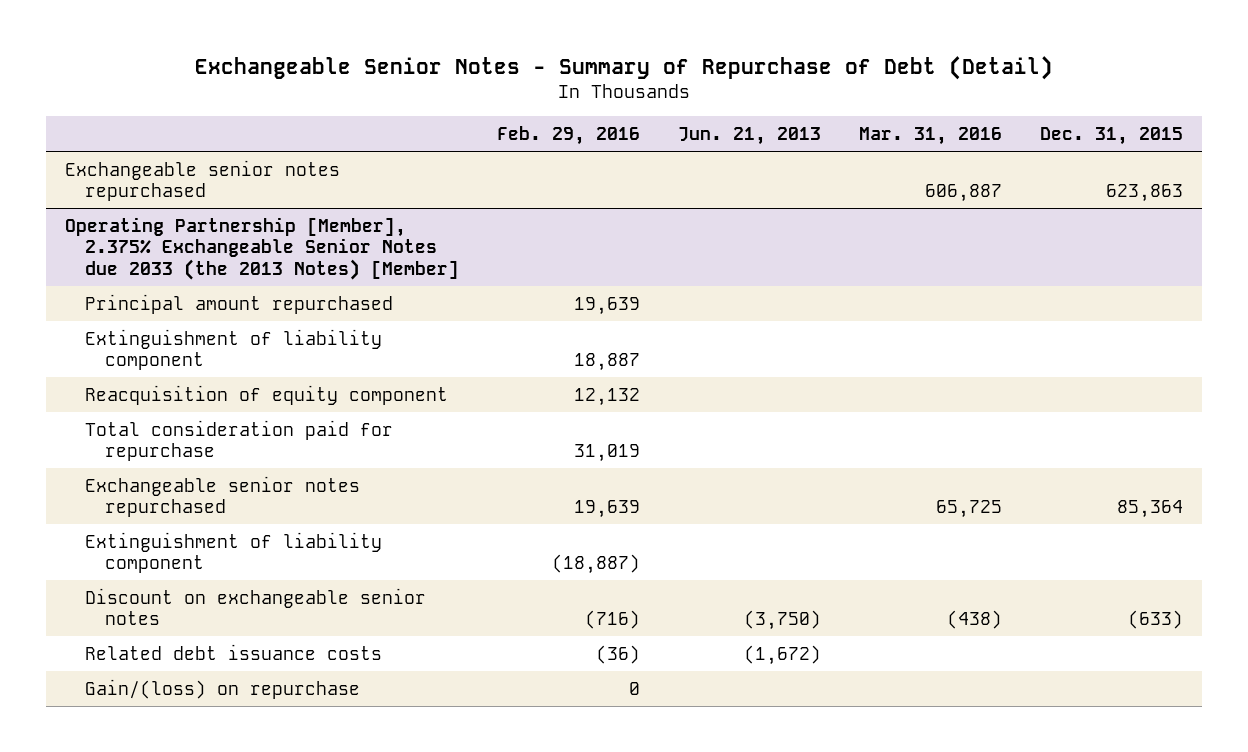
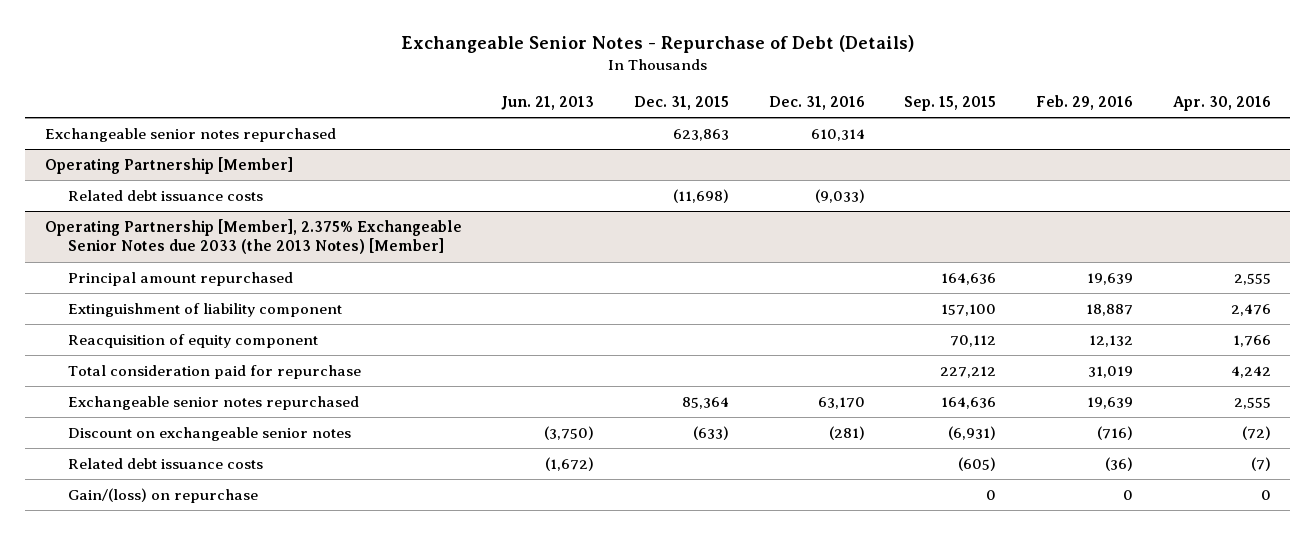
[195,56,1054,81] Exchangeable Senior Notes - Summary of Repurchase of Debt (Detail) -> [400,35,914,54] Exchangeable Senior Notes - Repurchase of Debt (Details)
[859,127,1003,146] Mar. 31, 2016 -> none
none -> [768,95,865,110] Dec. 31, 2016
none -> [904,95,997,111] Sep. 15, 2015
none -> [1172,95,1271,111] Apr. 30, 2016
none -> [44,156,293,174] Operating Partnership [Member]
none -> [68,189,264,201] Related debt issuance costs
[85,531,383,574] Extinguishment of liability component -> none

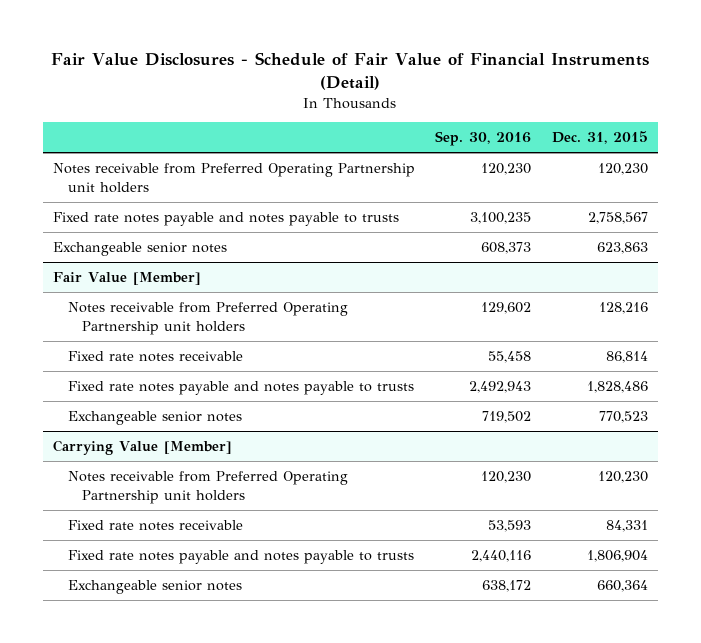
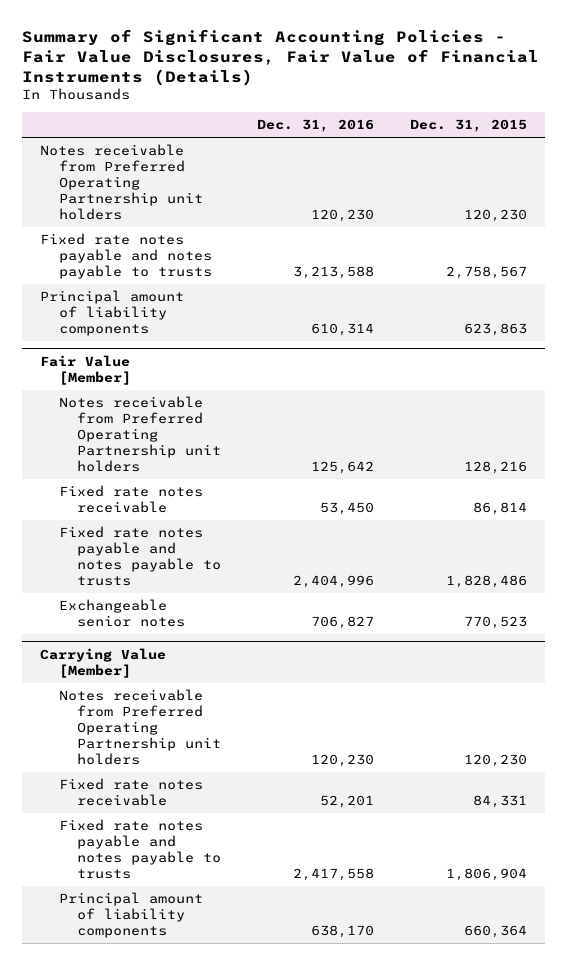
[51,52,650,91] Fair Value Disclosures - Schedule of Fair Value of Financial Instruments (Detail) -> [21,28,539,86] Summary of Significant Accounting Policies - Fair Value Disclosures, Fair Value of Financial Instruments (Details)
[435,131,532,147] Sep. 30, 2016 -> none
none -> [257,119,375,133] Dec. 31, 2016
[52,242,227,257] Exchangeable senior notes -> [39,290,184,336] Principal amount of liability components
[67,580,242,595] Exchangeable senior notes -> [58,892,203,938] Principal amount of liability components

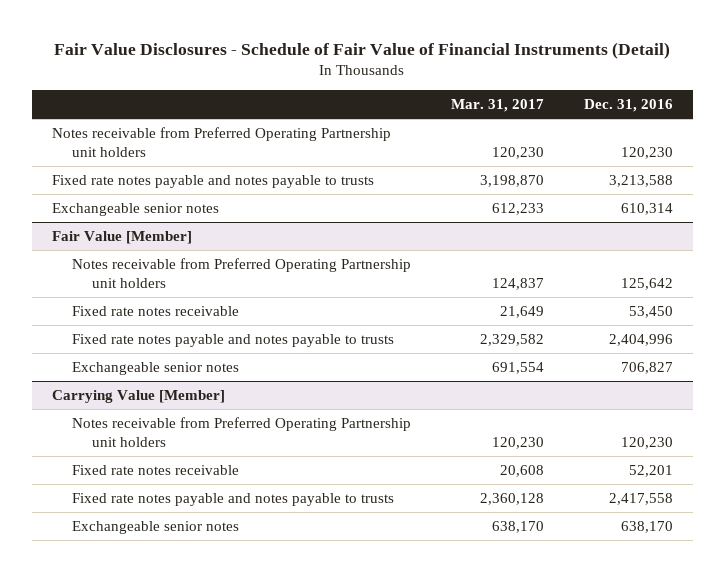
[21,28,539,86] Summary of Significant Accounting Policies - Fair Value Disclosures, Fair Value of Financial Instruments (Details) -> [54,41,671,59] Fair Value Disclosures - Schedule of Fair Value of Financial Instruments (Detail)
[409,119,527,133] Dec. 31, 2015 -> none
none -> [450,99,544,113] Mar. 31, 2017
[39,290,184,336] Principal amount of liability components -> [51,202,219,216] Exchangeable senior notes
[58,892,203,938] Principal amount of liability components -> [71,520,239,534] Exchangeable senior notes

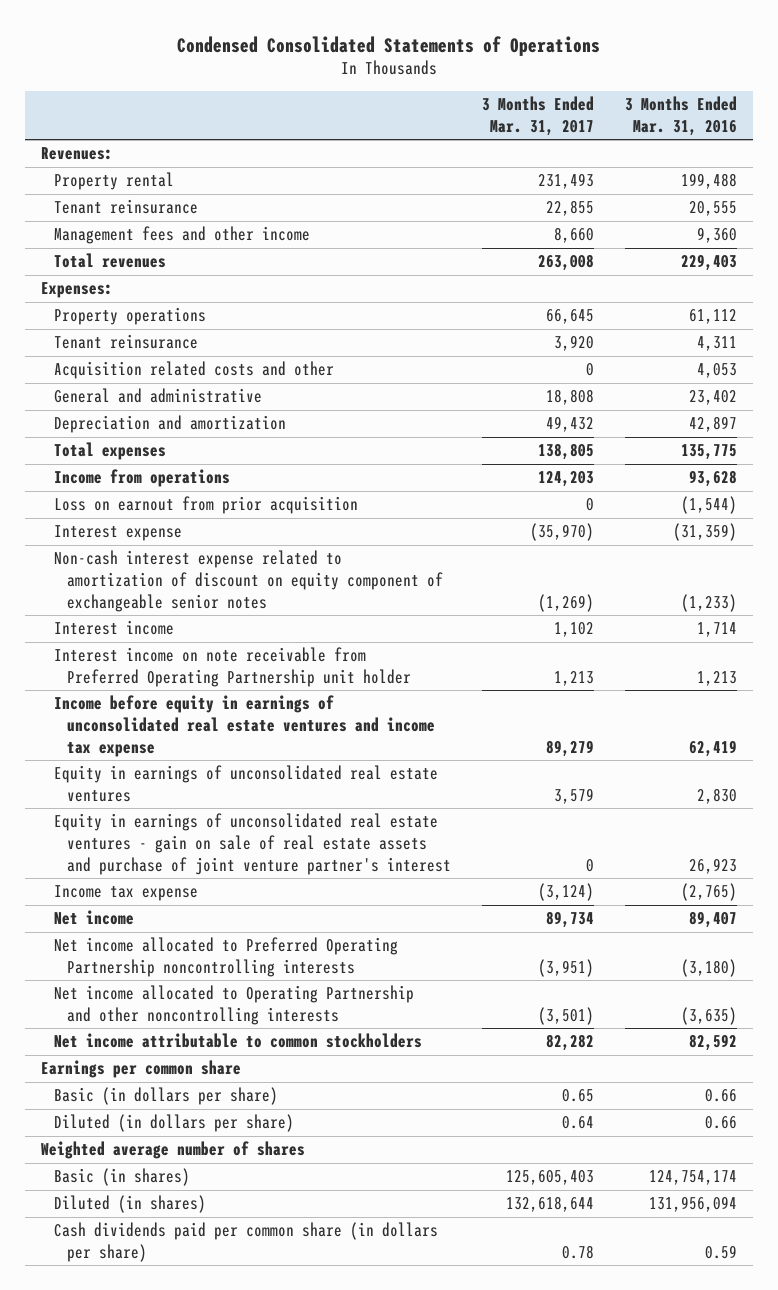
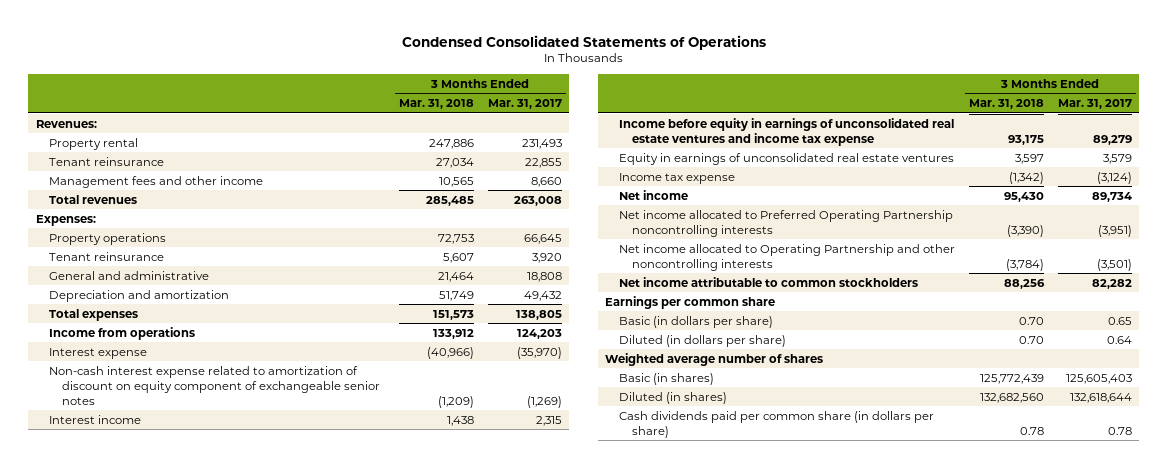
[625,96,738,137] 3 Months Ended Mar. 31, 2016 -> none
none -> [398,99,474,110] Mar. 31, 2018
[54,361,335,380] Acquisition related costs and other -> none
[54,496,359,515] Loss on earnout from prior acquisition -> none
[54,647,412,687] Interest income on note receivable from Preferred Operating Partnership unit holder -> none
[554,622,595,638] 1,102 -> [535,415,562,426] 2,315
[54,813,452,875] Equity in earnings of unconsolidated real estate ventures - gain on sale of real estate assets and purchase of joint venture partner's interest -> none

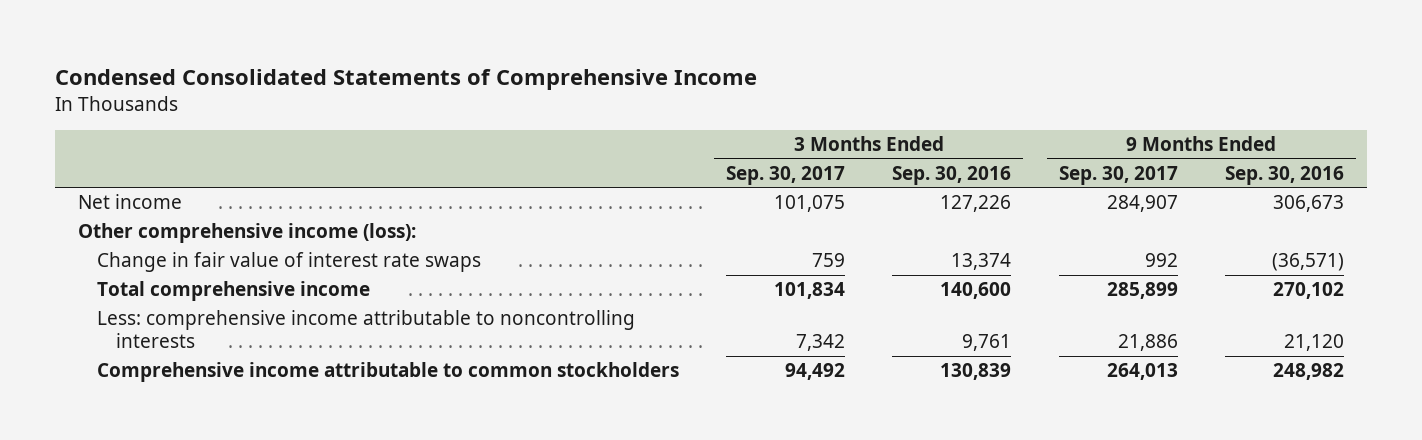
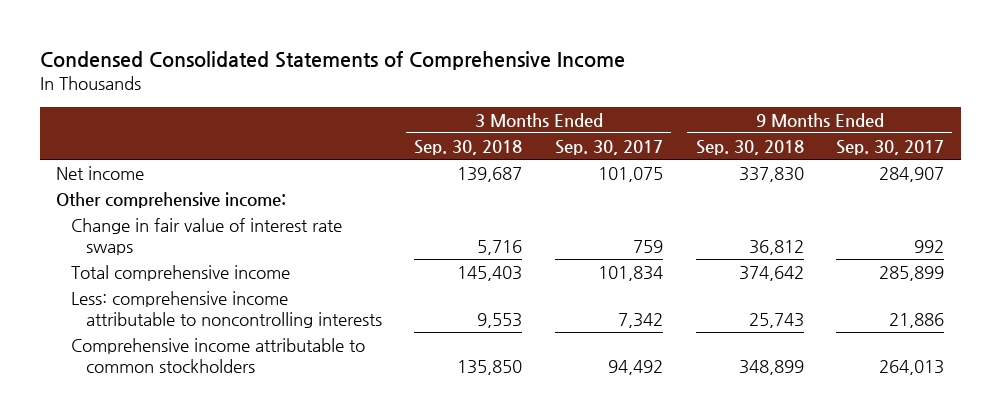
[892,165,1012,185] Sep. 30, 2016 -> none
[1224,165,1344,185] Sep. 30, 2016 -> none
none -> [414,140,523,156] Sep. 30, 2018
none -> [695,140,804,156] Sep. 30, 2018
[78,223,417,244] Other comprehensive income (loss): -> [55,192,286,209] Other comprehensive income:

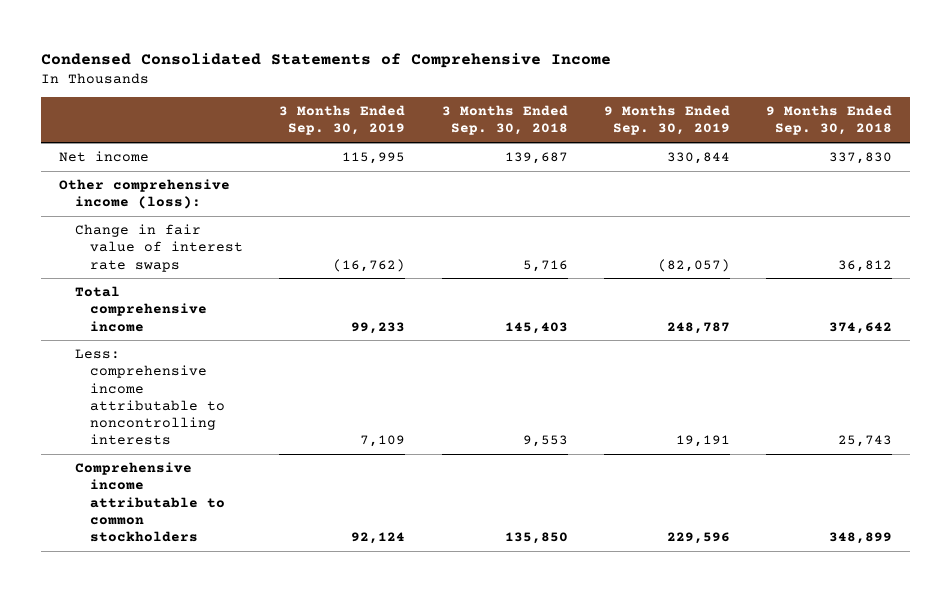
[554,140,663,156] Sep. 30, 2017 -> none
[836,140,945,156] Sep. 30, 2017 -> none
none -> [279,105,406,136] 3 Months Ended Sep. 30, 2019
none -> [603,105,730,136] 9 Months Ended Sep. 30, 2019
[55,192,286,209] Other comprehensive income: -> [59,179,231,210] Other comprehensive income (loss):

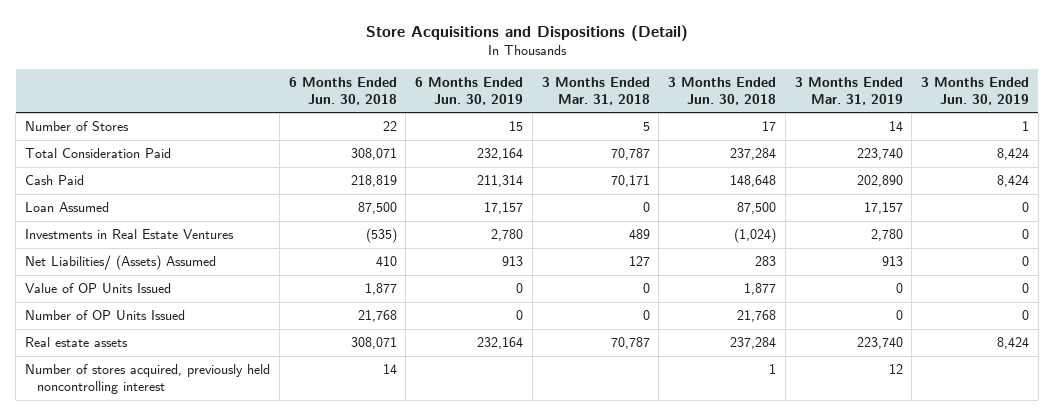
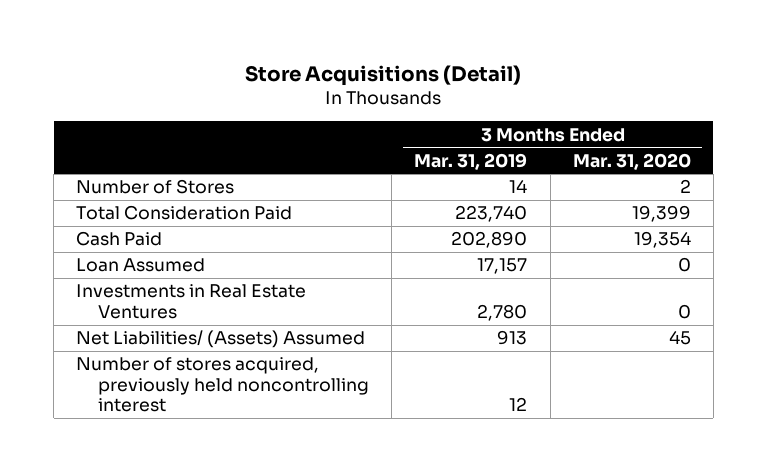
[366,24,689,41] Store Acquisitions and Dispositions (Detail) -> [245,64,522,86] Store Acquisitions (Detail)
[288,76,397,105] 6 Months Ended Jun. 30, 2018 -> none
[415,76,524,105] 6 Months Ended Jun. 30, 2019 -> none
[541,76,650,105] 3 Months Ended Mar. 31, 2018 -> none
[668,76,777,105] 3 Months Ended Jun. 30, 2018 -> none
[921,76,1030,105] 3 Months Ended Jun. 30, 2019 -> none
none -> [572,152,691,170] Mar. 31, 2020
[25,283,172,294] Value of OP Units Issued -> none
[25,310,186,321] Number of OP Units Issued -> none
[25,337,129,348] Real estate assets -> none

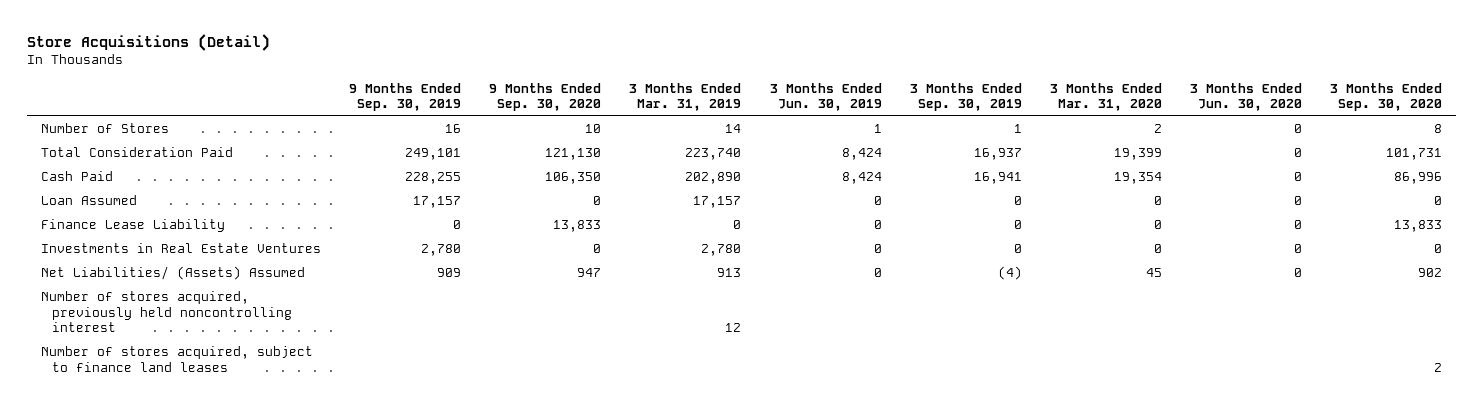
none -> [349,82,462,112] 9 Months Ended Sep. 30, 2019
none -> [489,82,602,112] 9 Months Ended Sep. 30, 2020
none -> [769,82,882,112] 3 Months Ended Jun. 30, 2019
none -> [909,82,1022,112] 3 Months Ended Sep. 30, 2019
none -> [1189,82,1302,112] 3 Months Ended Jun. 30, 2020
none -> [1329,82,1442,112] 3 Months Ended Sep. 30, 2020
none -> [41,219,226,233] Finance Lease Liability
none -> [41,346,314,372] Number of stores acquired, subject to finance land leases

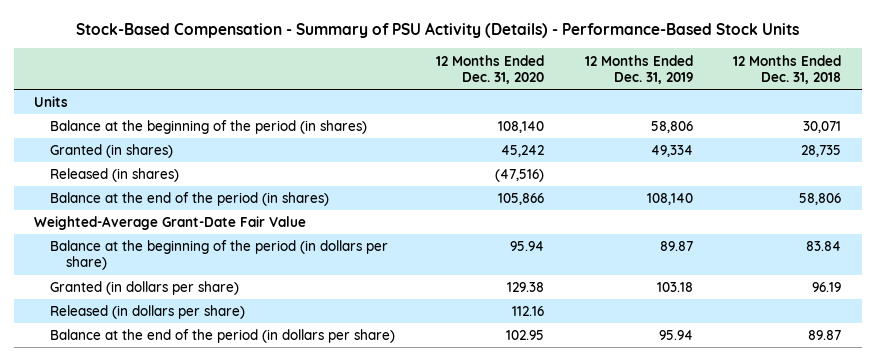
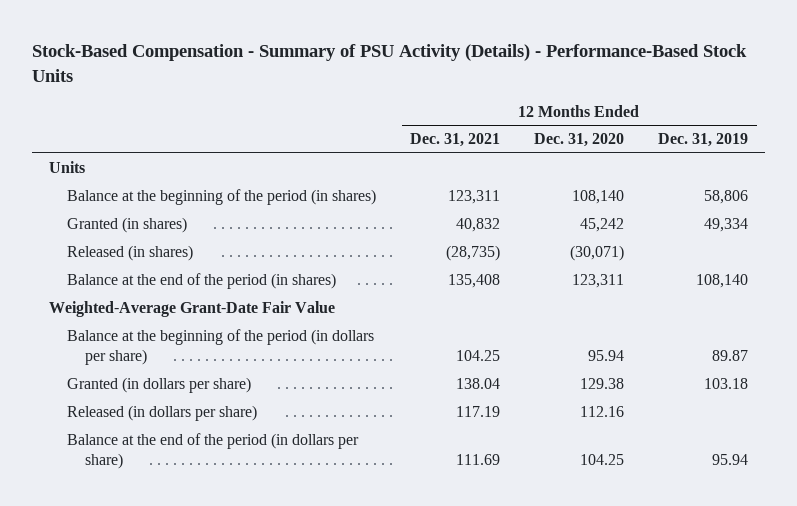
[733,54,842,84] 12 Months Ended Dec. 31, 2018 -> none
none -> [410,133,501,148] Dec. 31, 2021
[494,169,544,183] (47,516) -> [570,244,625,261] (30,071)
[497,193,544,206] 105,866 -> [572,273,625,288] 123,311
[505,330,544,341] 102.95 -> [580,454,625,466] 104.25

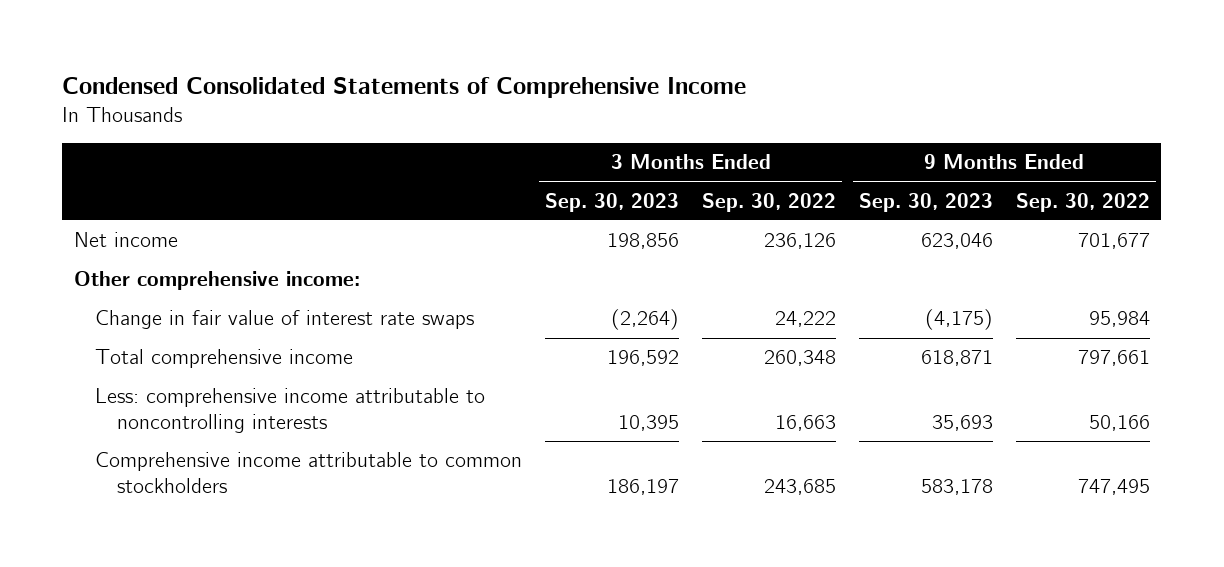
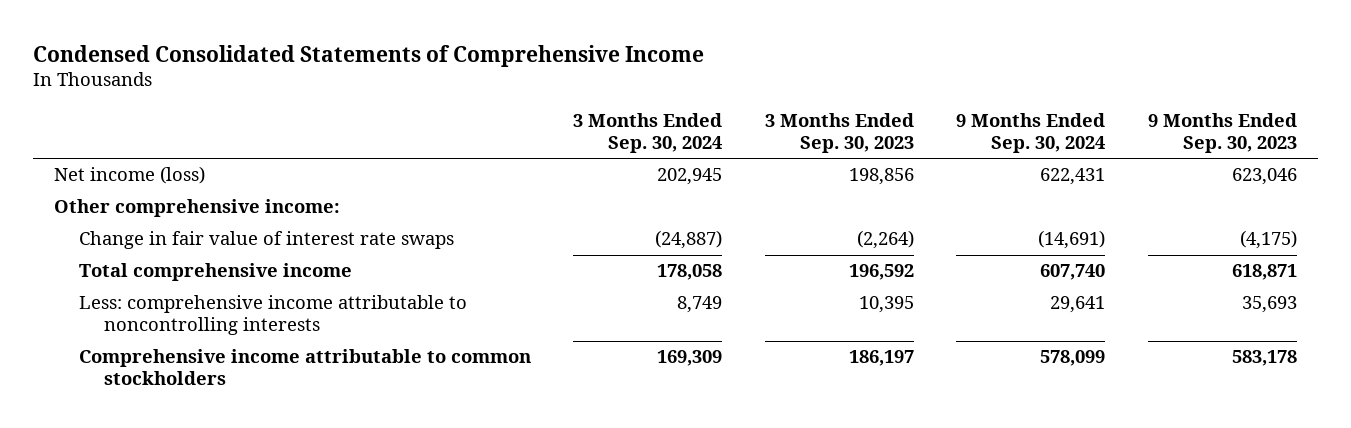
[702,192,837,212] Sep. 30, 2022 -> none
[1015,192,1150,212] Sep. 30, 2022 -> none
none -> [573,113,723,154] 3 Months Ended Sep. 30, 2024
none -> [956,113,1106,154] 9 Months Ended Sep. 30, 2024
[73,232,178,248] Net income -> [54,166,206,185] Net income (loss)

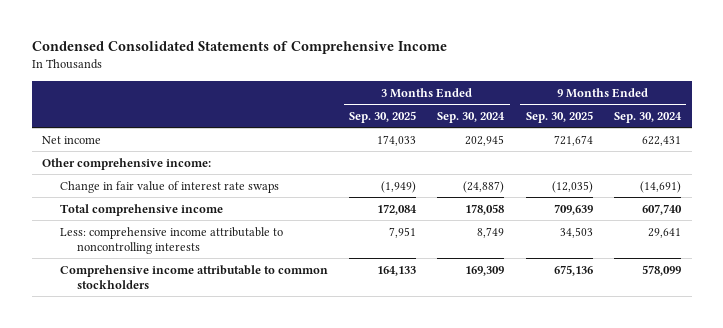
[764,113,914,154] 3 Months Ended Sep. 30, 2023 -> none
[1147,113,1297,154] 9 Months Ended Sep. 30, 2023 -> none
none -> [349,110,417,123] Sep. 30, 2025
none -> [525,110,593,123] Sep. 30, 2025
[54,166,206,185] Net income (loss) -> [42,135,102,144] Net income

